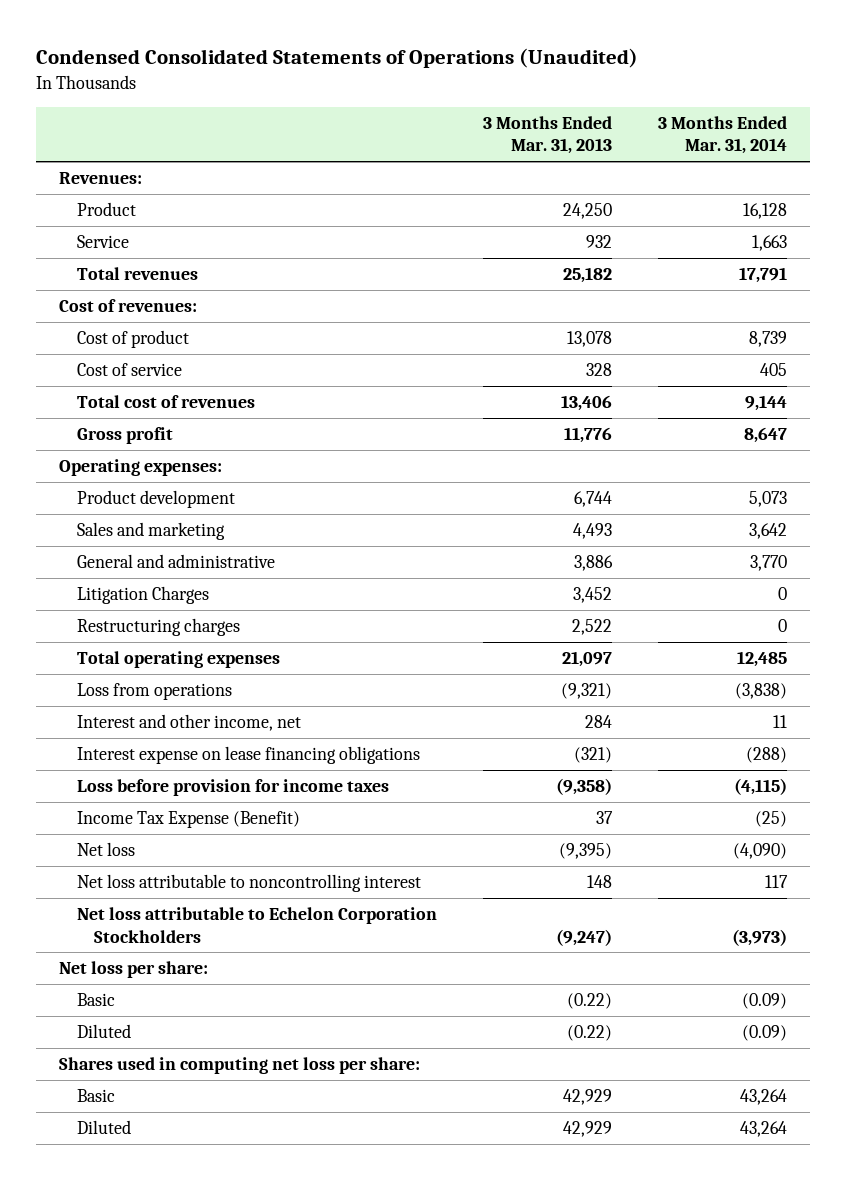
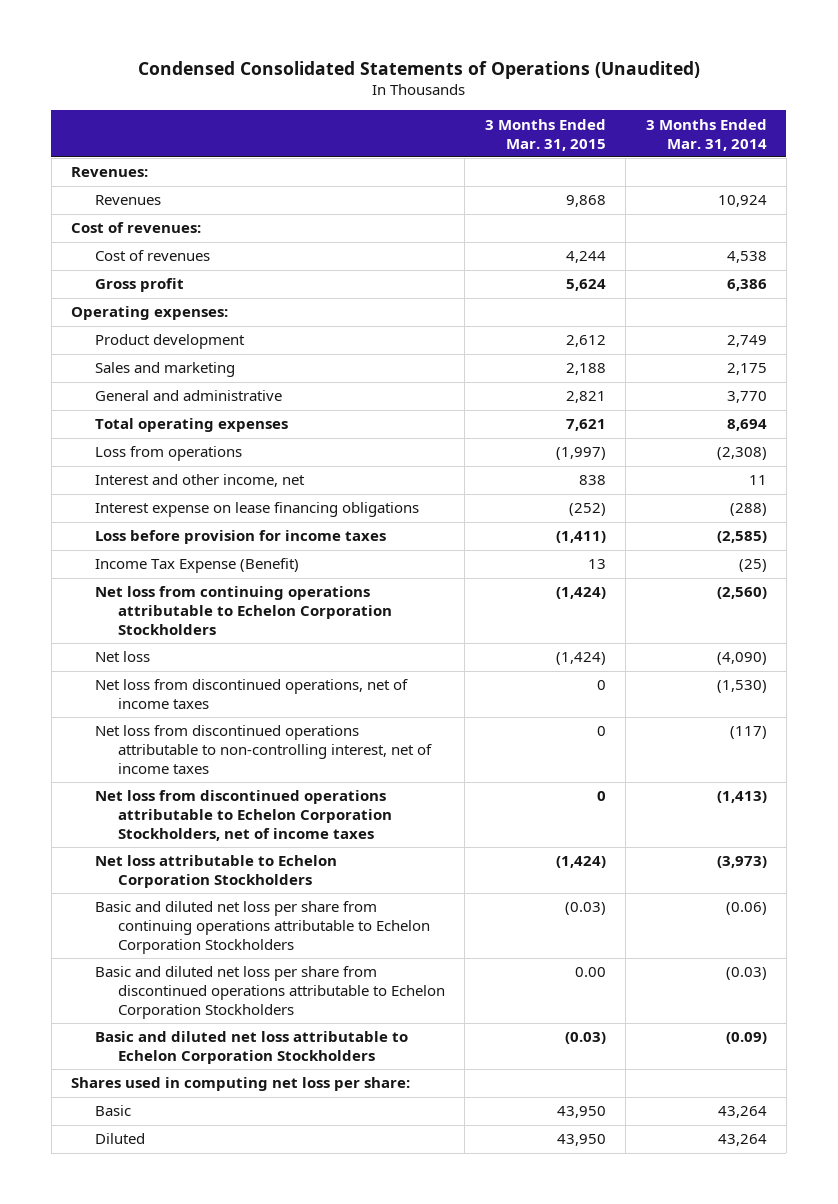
[482,115,612,155] 3 Months Ended Mar. 31, 2013 -> none
none -> [484,118,606,151] 3 Months Ended Mar. 31, 2015
[76,202,136,217] Product -> none
[76,235,129,249] Service -> none
[76,267,198,281] Total revenues -> [94,195,161,206] Revenues
[738,267,787,284] 17,791 -> [717,195,767,208] 10,924
[76,330,189,349] Cost of product -> none
[76,363,182,377] Cost of service -> none
[76,395,255,409] Total cost of revenues -> [94,250,210,262] Cost of revenues
[744,395,787,412] 9,144 -> [726,251,767,264] 4,538
[743,427,787,444] 8,647 -> [726,279,767,292] 6,386
[748,491,787,508] 5,073 -> [726,335,767,348] 2,749
[748,523,787,540] 3,642 -> [726,363,767,376] 2,175
[76,586,209,605] Litigation Charges -> none
[76,618,240,637] Restructuring charges -> none
[736,651,787,668] 12,485 -> [726,419,767,432] 8,694
[734,683,787,700] (3,838) -> [716,447,767,461] (2,308)
[733,778,787,796] (4,115) -> [716,531,767,544] (2,585)
none -> [94,586,393,635] Net loss from continuing operations attributable to Echelon Corporation Stockholders
[76,874,421,893] Net loss attributable to noncontrolling interest -> none
none -> [94,679,408,710] Net loss from discontinued operations, net of income taxes
none -> [94,725,433,774] Net loss from discontinued operations attributable to non-controlling interest, net of income taxes
none -> [94,790,393,841] Net loss from discontinued operations attributable to Echelon Corporation Stockholders, net of income taxes
[59,961,209,979] Net loss per share: -> none
[76,993,115,1007] Basic -> none
[76,1024,131,1039] Diluted -> none
none -> [94,901,431,954] Basic and diluted net loss per share from continuing operations attributable to Echelon Corporation Stockholders
none -> [94,966,446,1019] Basic and diluted net loss per share from discontinued operations attributable to Echelon Corporation Stockholders
none -> [94,1031,408,1065] Basic and diluted net loss attributable to Echelon Corporation Stockholders

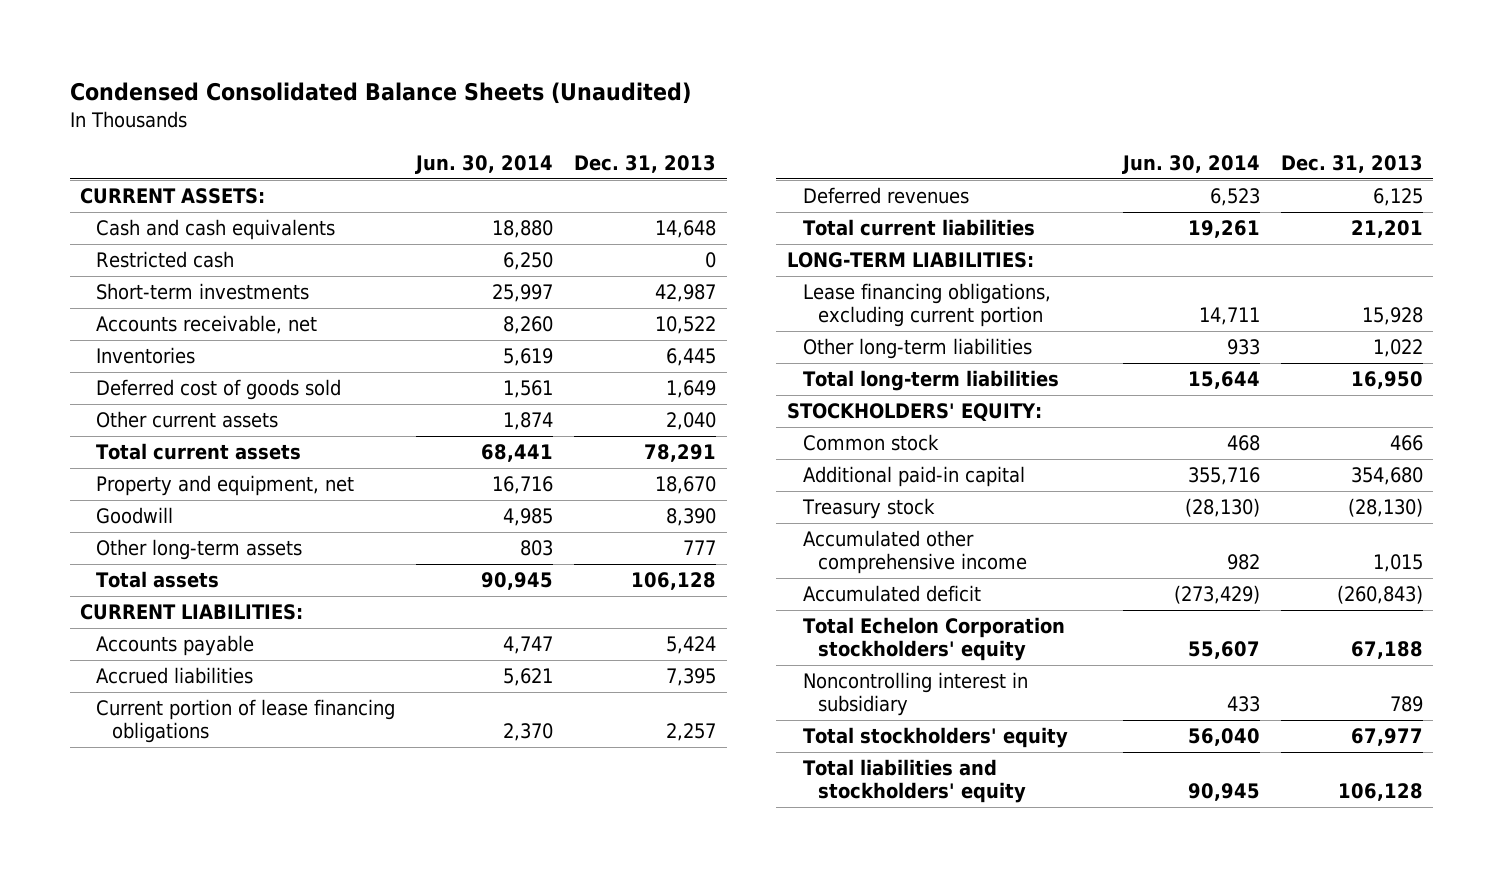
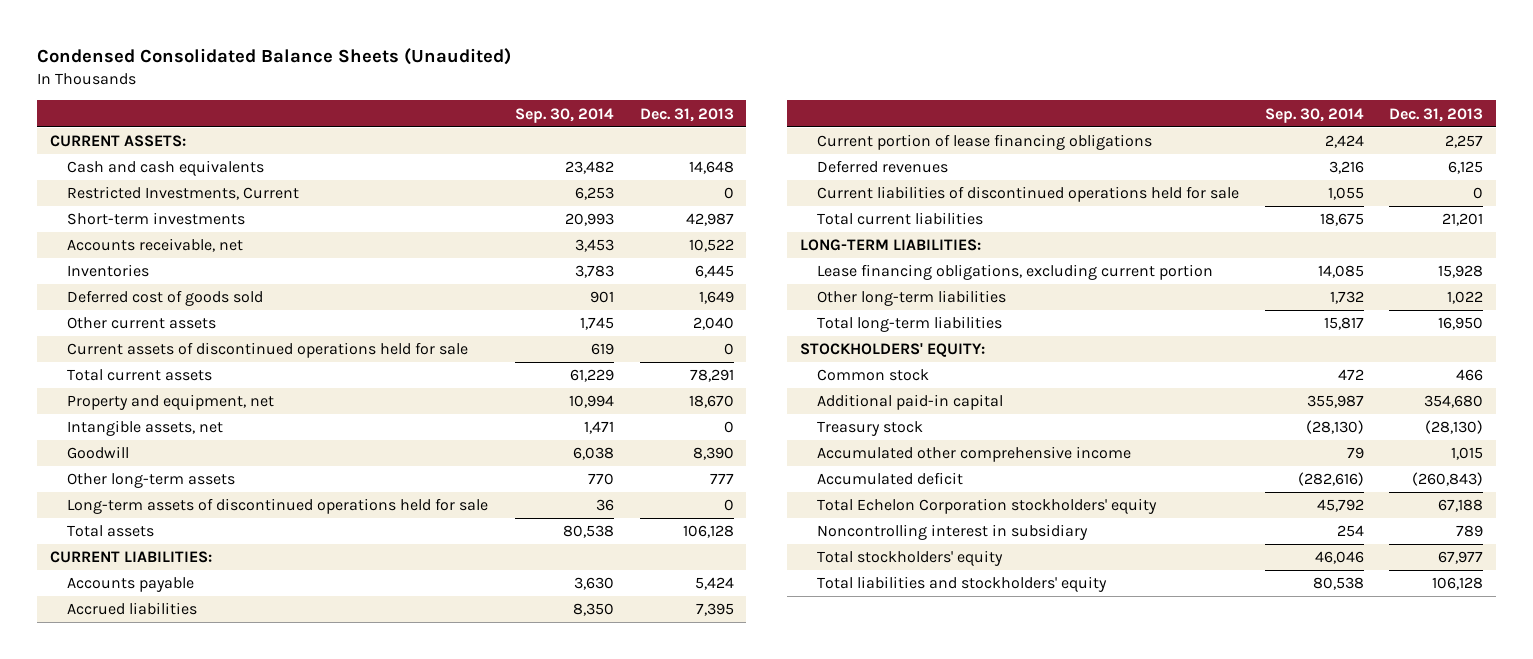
[414,155,553,175] Jun. 30, 2014 -> none
none -> [514,107,614,123] Sep. 30, 2014
[95,251,234,269] Restricted cash -> none
none -> [67,186,300,201] Restricted Investments, Current
none -> [67,342,469,359] Current assets of discontinued operations held for sale
none -> [67,420,224,437] Intangible assets, net
none -> [67,498,489,515] Long-term assets of discontinued operations held for sale
none -> [817,186,1240,203] Current liabilities of discontinued operations held for sale

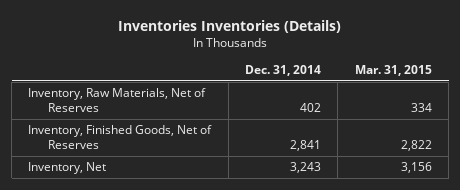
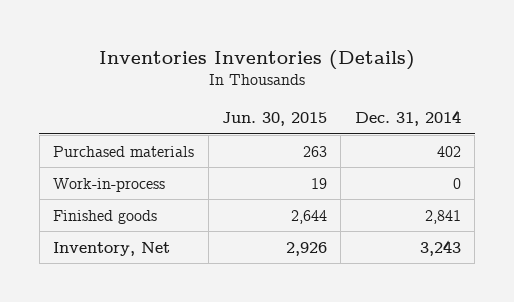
[354,65,432,77] Mar. 31, 2015 -> none
none -> [221,111,327,126] Jun. 30, 2015
[28,88,207,113] Inventory, Raw Materials, Net of Reserves -> [53,145,195,157] Purchased materials
none -> [53,177,166,192] Work-in-process
[28,125,213,150] Inventory, Finished Goods, Net of Reserves -> [53,209,158,224] Finished goods

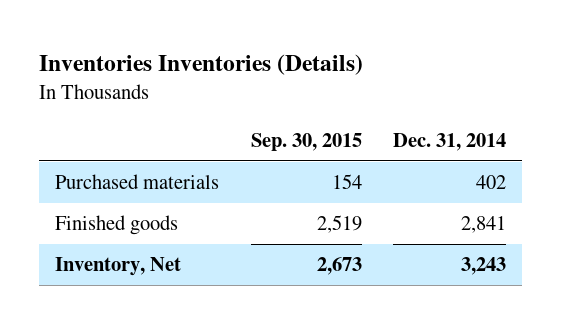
[221,111,327,126] Jun. 30, 2015 -> none
none -> [250,132,362,151] Sep. 30, 2015
[53,177,166,192] Work-in-process -> none

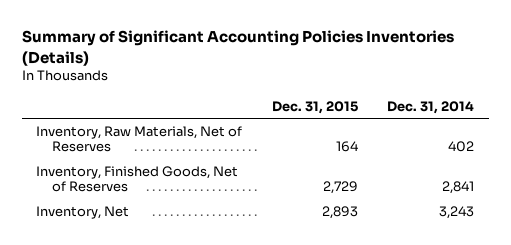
[39,54,364,76] Inventories Inventories (Details) -> [21,30,454,66] Summary of Significant Accounting Policies Inventories (Details)
[250,132,362,151] Sep. 30, 2015 -> none
none -> [271,100,358,114] Dec. 31, 2015
[54,174,219,190] Purchased materials -> [36,126,243,153] Inventory, Raw Materials, Net of Reserves
[54,215,178,236] Finished goods -> [36,166,239,193] Inventory, Finished Goods, Net of Reserves

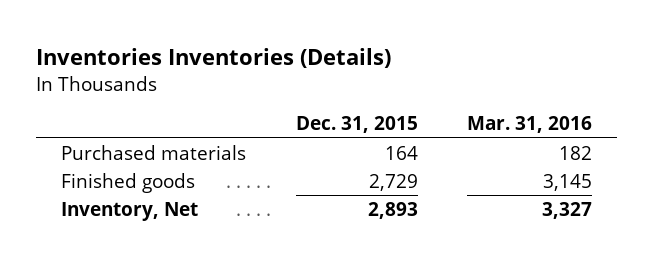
[21,30,454,66] Summary of Significant Accounting Policies Inventories (Details) -> [36,48,392,69] Inventories Inventories (Details)
[387,100,475,114] Dec. 31, 2014 -> none
none -> [467,116,593,134] Mar. 31, 2016
[36,126,243,153] Inventory, Raw Materials, Net of Reserves -> [61,144,247,160] Purchased materials
[36,166,239,193] Inventory, Finished Goods, Net of Reserves -> [61,172,196,193] Finished goods

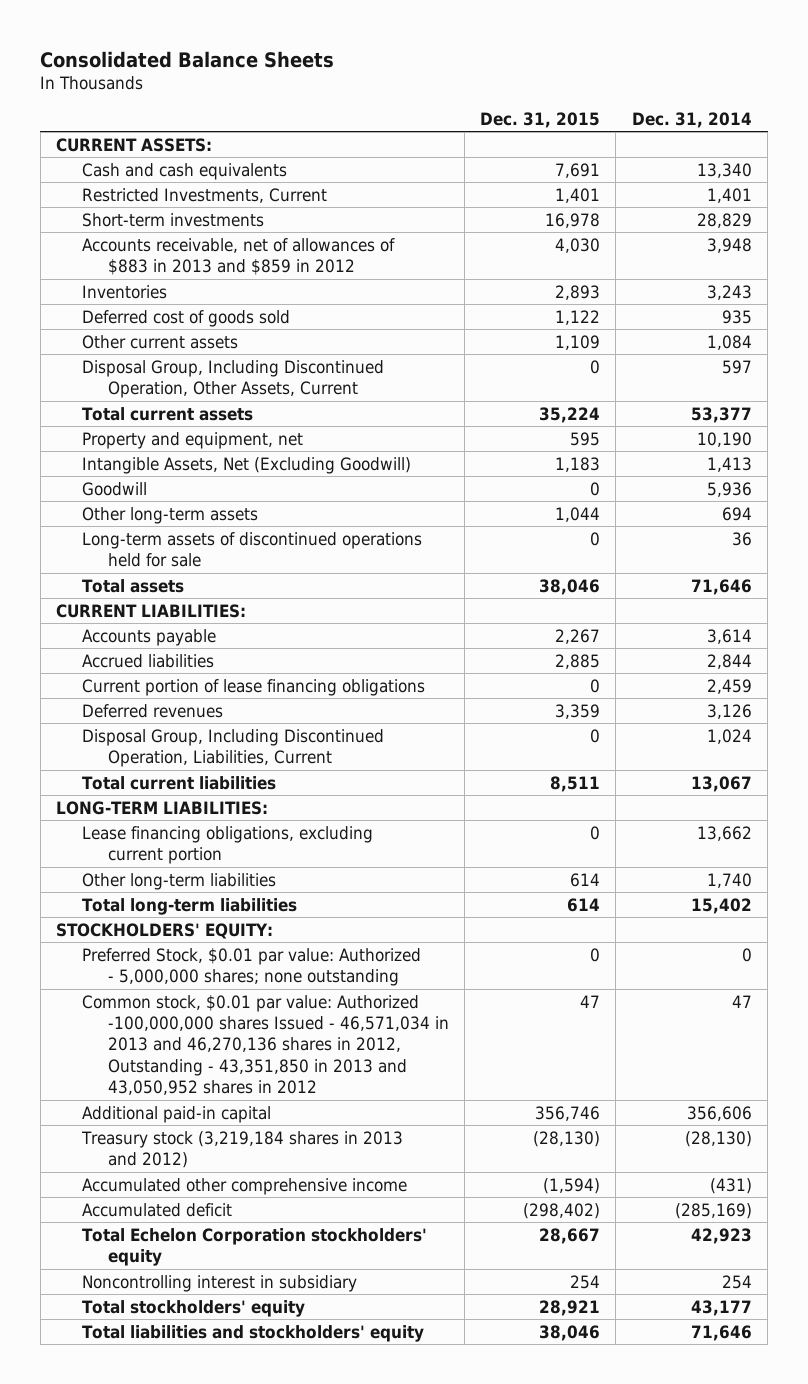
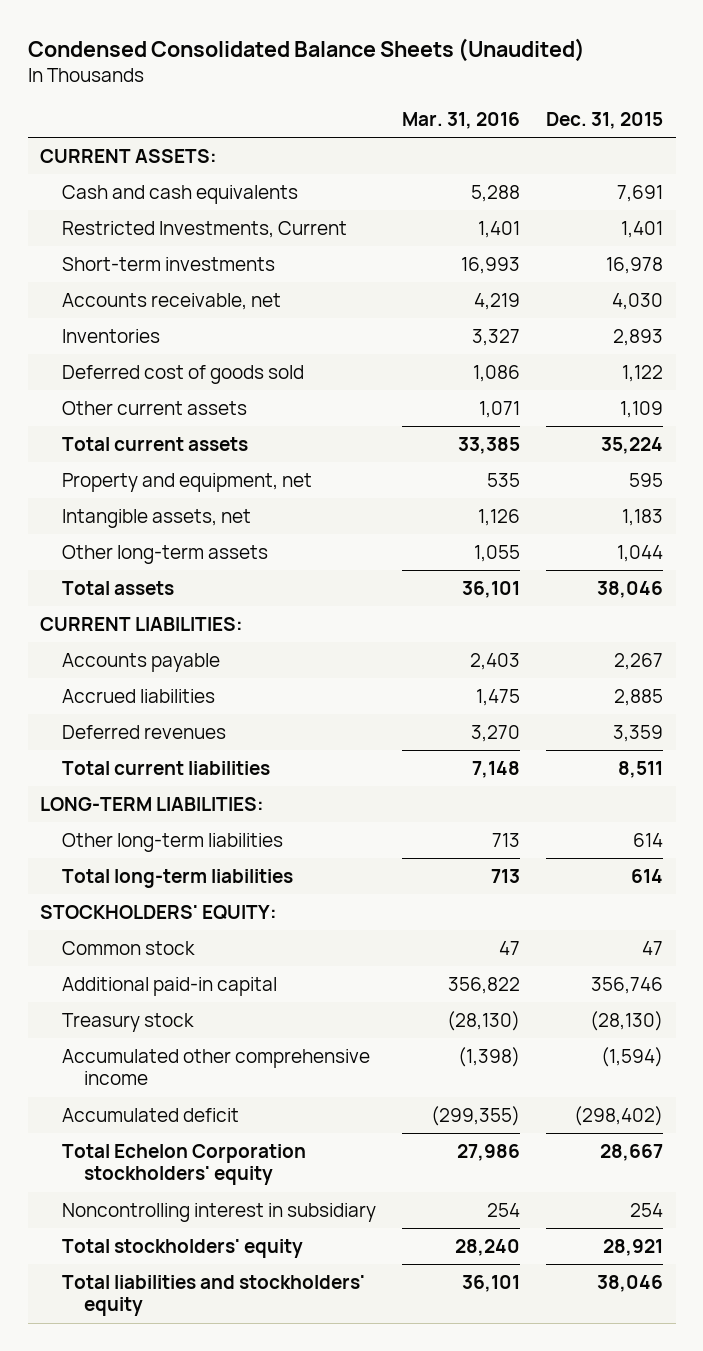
[40,50,335,68] Consolidated Balance Sheets -> [27,37,585,62] Condensed Consolidated Balance Sheets (Unaudited)
[631,111,752,128] Dec. 31, 2014 -> none
none -> [402,112,521,130] Mar. 31, 2016
[81,237,395,276] Accounts receivable, net of allowances of $883 in 2013 and $859 in 2012 -> [62,292,282,310] Accounts receivable, net
[81,359,384,399] Disposal Group, Including Discontinued Operation, Other Assets, Current -> none
[81,481,147,496] Goodwill -> none
[81,456,411,474] Intangible Assets, Net (Excluding Goodwill) -> [62,508,252,528] Intangible assets, net
[81,531,422,568] Long-term assets of discontinued operations held for sale -> none
[81,678,425,696] Current portion of lease financing obligations -> none
[81,728,384,768] Disposal Group, Including Discontinued Operation, Liabilities, Current -> none
[81,825,373,865] Lease financing obligations, excluding current portion -> none
[81,947,421,987] Preferred Stock, $0.01 par value: Authorized - 5,000,000 shares; none outstanding -> none
[81,994,449,1095] Common stock, $0.01 par value: Authorized -100,000,000 shares Issued - 46,571,034 in 2013 and 46,270,136 shares in 2012, Outstanding - 43,351,850 in 2013 and 43,050,952 shares in 2012 -> [62,940,196,955] Common stock
[80,1130,403,1169] Treasury stock (3,219,184 shares in 2013 and 2012) -> [62,1012,195,1032] Treasury stock

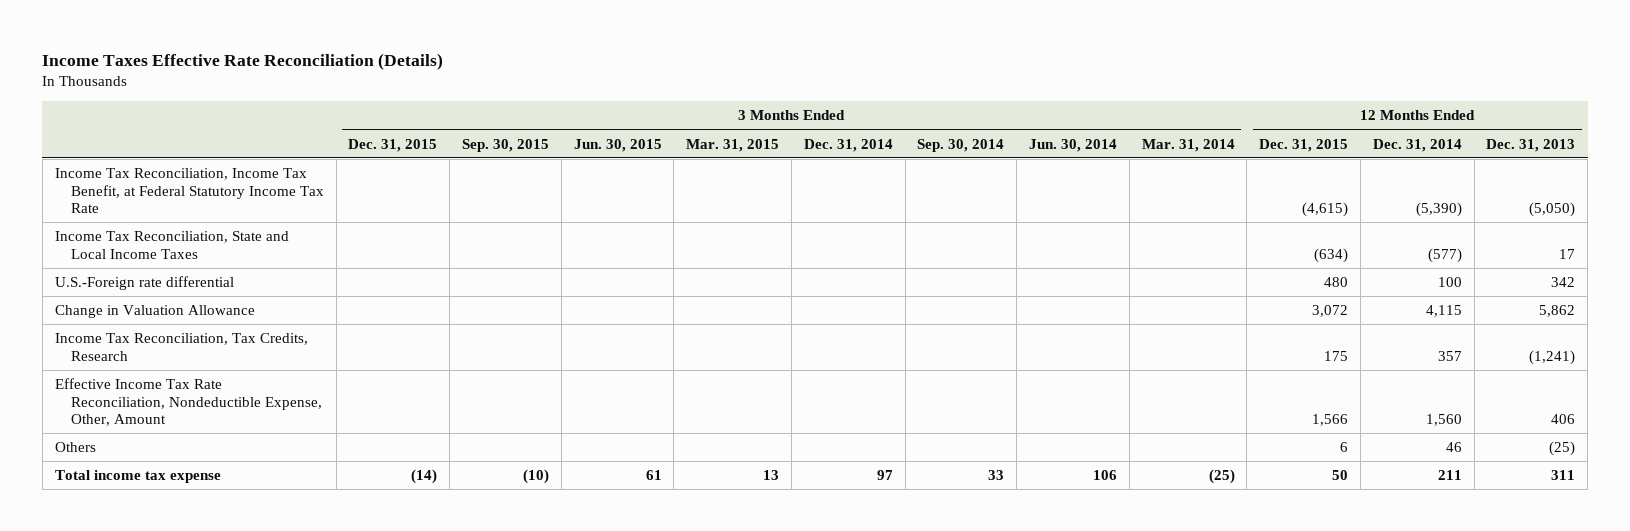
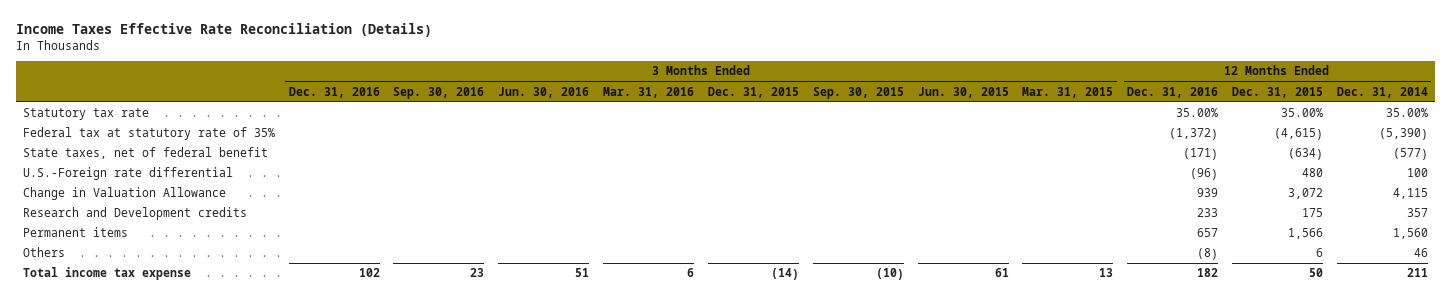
[803,138,893,152] Dec. 31, 2014 -> none
[917,138,1005,152] Sep. 30, 2014 -> none
[1028,138,1117,152] Jun. 30, 2014 -> none
[1141,138,1235,152] Mar. 31, 2014 -> none
[1486,138,1576,152] Dec. 31, 2013 -> none
none -> [288,86,380,98] Dec. 31, 2016
none -> [393,86,485,99] Sep. 30, 2016
none -> [498,86,590,98] Jun. 30, 2016
none -> [603,86,695,98] Mar. 31, 2016
none -> [1127,86,1219,98] Dec. 31, 2016
none -> [22,108,149,121] Statutory tax rate
[54,168,324,214] Income Tax Reconciliation, Income Tax Benefit, at Federal Statutory Income Tax Rate -> [22,127,275,141] Federal tax at statutory rate of 35%
[54,231,289,259] Income Tax Reconciliation, State and Local Income Taxes -> [22,147,268,160] State taxes, net of federal benefit
[54,333,308,361] Income Tax Reconciliation, Tax Credits, Research -> [22,207,247,221] Research and Development credits
[54,378,322,427] Effective Income Tax Rate Reconciliation, Nondeductible Expense, Other, Amount -> [22,227,128,238] Permanent items

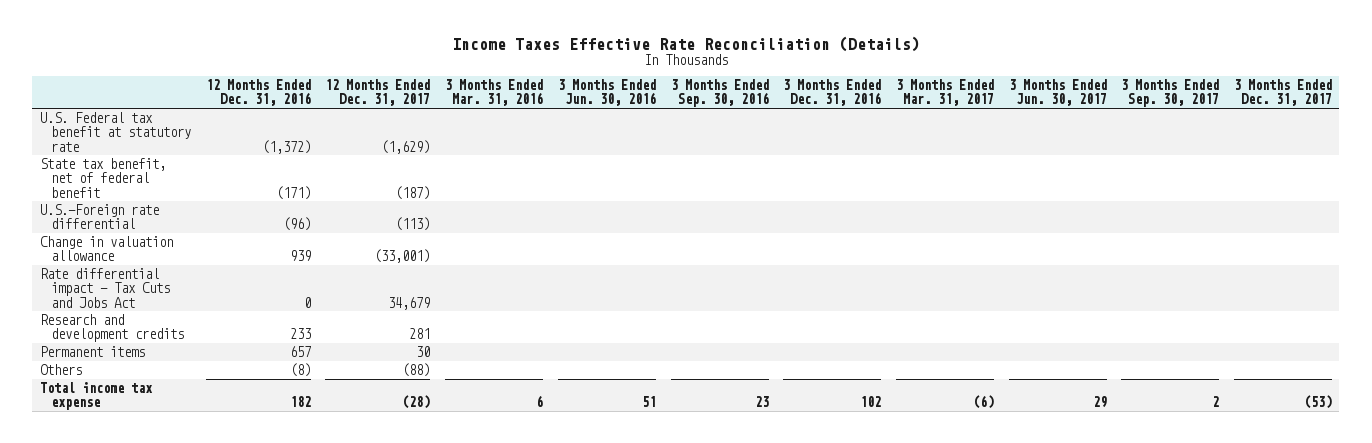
[707,86,799,98] Dec. 31, 2015 -> none
[812,86,904,99] Sep. 30, 2015 -> none
[917,86,1009,98] Jun. 30, 2015 -> none
[1022,86,1114,98] Mar. 31, 2015 -> none
[1231,86,1323,98] Dec. 31, 2015 -> none
[1336,86,1428,98] Dec. 31, 2014 -> none
none -> [325,79,431,107] 12 Months Ended Dec. 31, 2017
none -> [896,79,995,107] 3 Months Ended Mar. 31, 2017
none -> [1008,79,1107,107] 3 Months Ended Jun. 30, 2017
none -> [1121,79,1220,108] 3 Months Ended Sep. 30, 2017
none -> [1234,79,1333,107] 3 Months Ended Dec. 31, 2017
[22,108,149,121] Statutory tax rate -> none
[22,127,275,141] Federal tax at statutory rate of 35% -> [39,112,192,152] U.S. Federal tax benefit at statutory rate
[22,147,268,160] State taxes, net of federal benefit -> [39,158,166,198] State tax benefit, net of federal benefit
[22,187,226,201] Change in Valuation Allowance -> [39,236,173,262] Change in valuation allowance
none -> [39,268,171,308] Rate differential impact - Tax Cuts and Jobs Act
[22,207,247,221] Research and Development credits -> [39,314,185,343] Research and development credits

